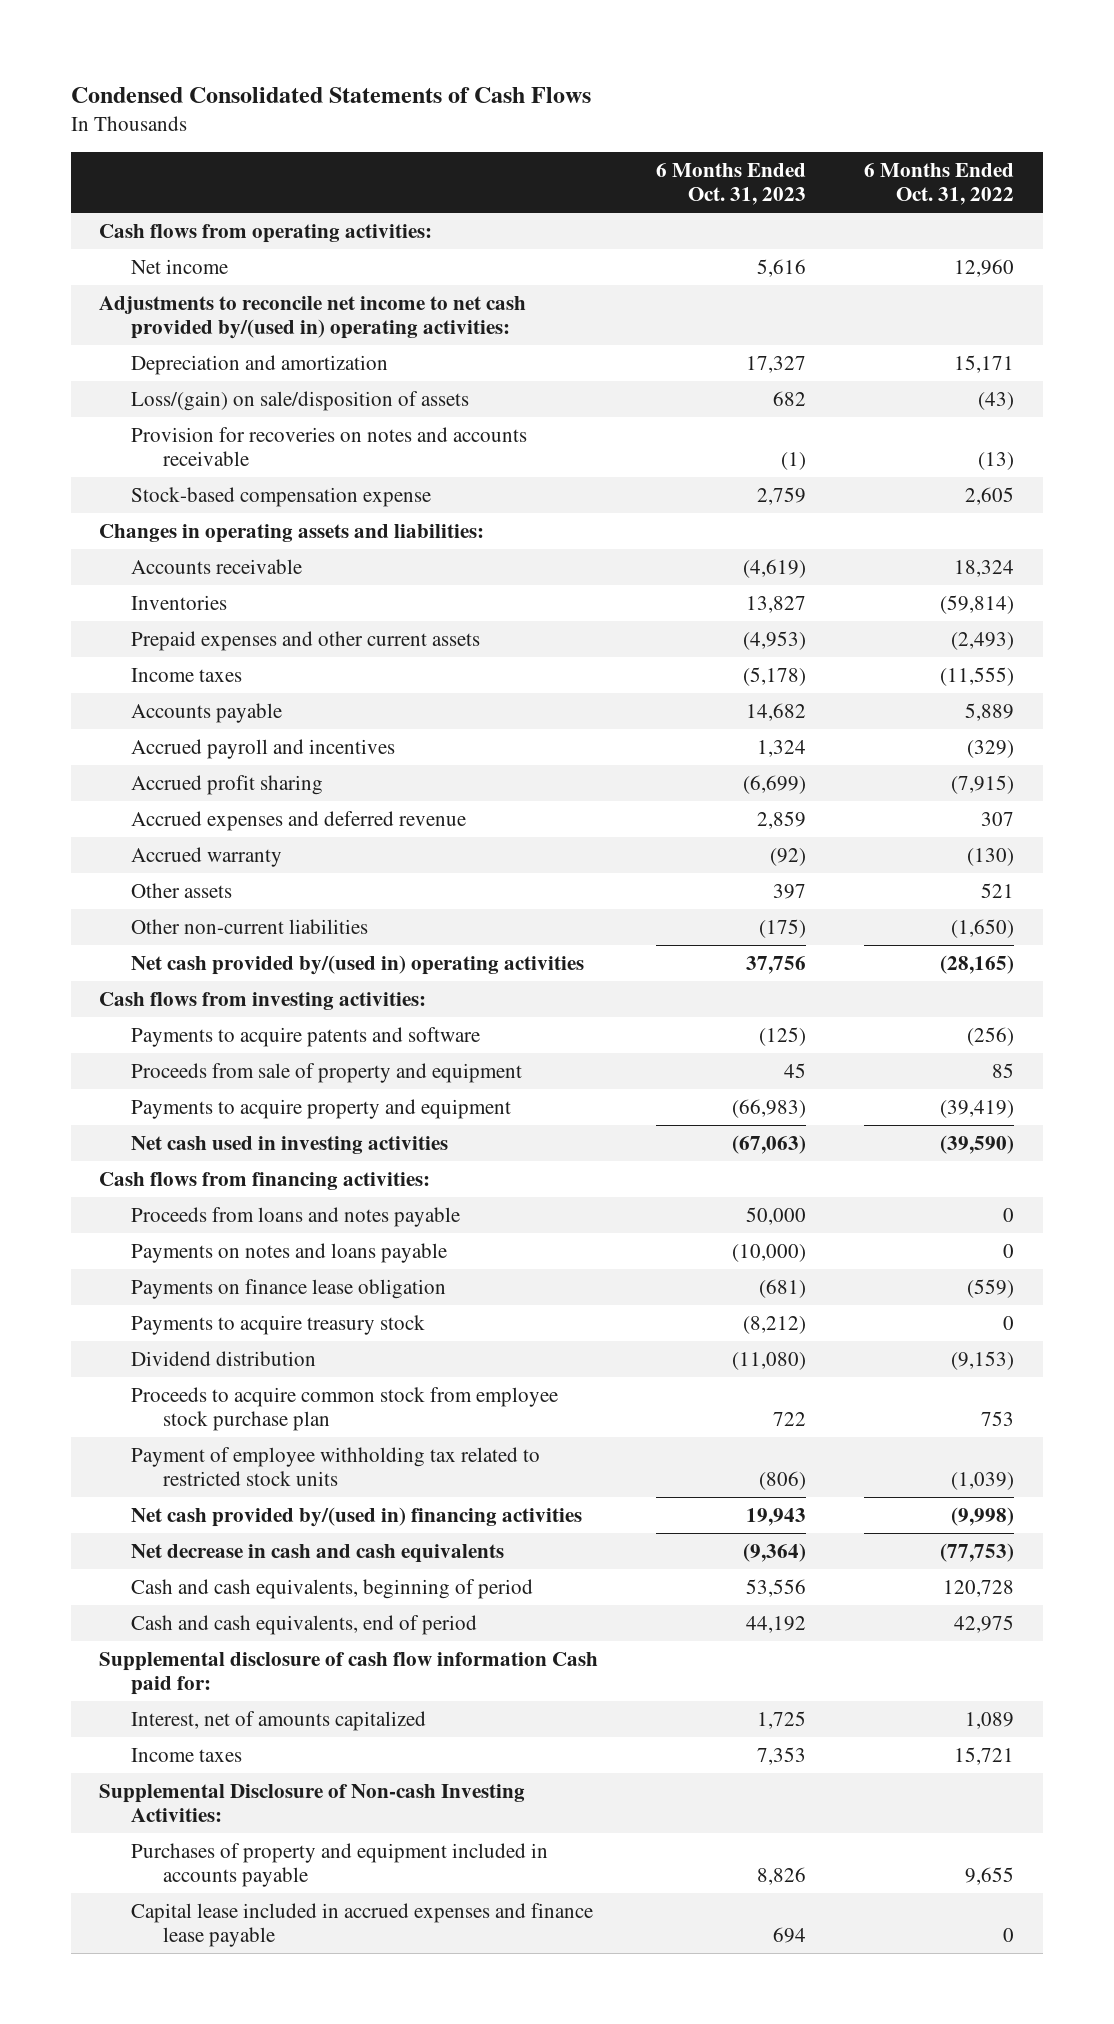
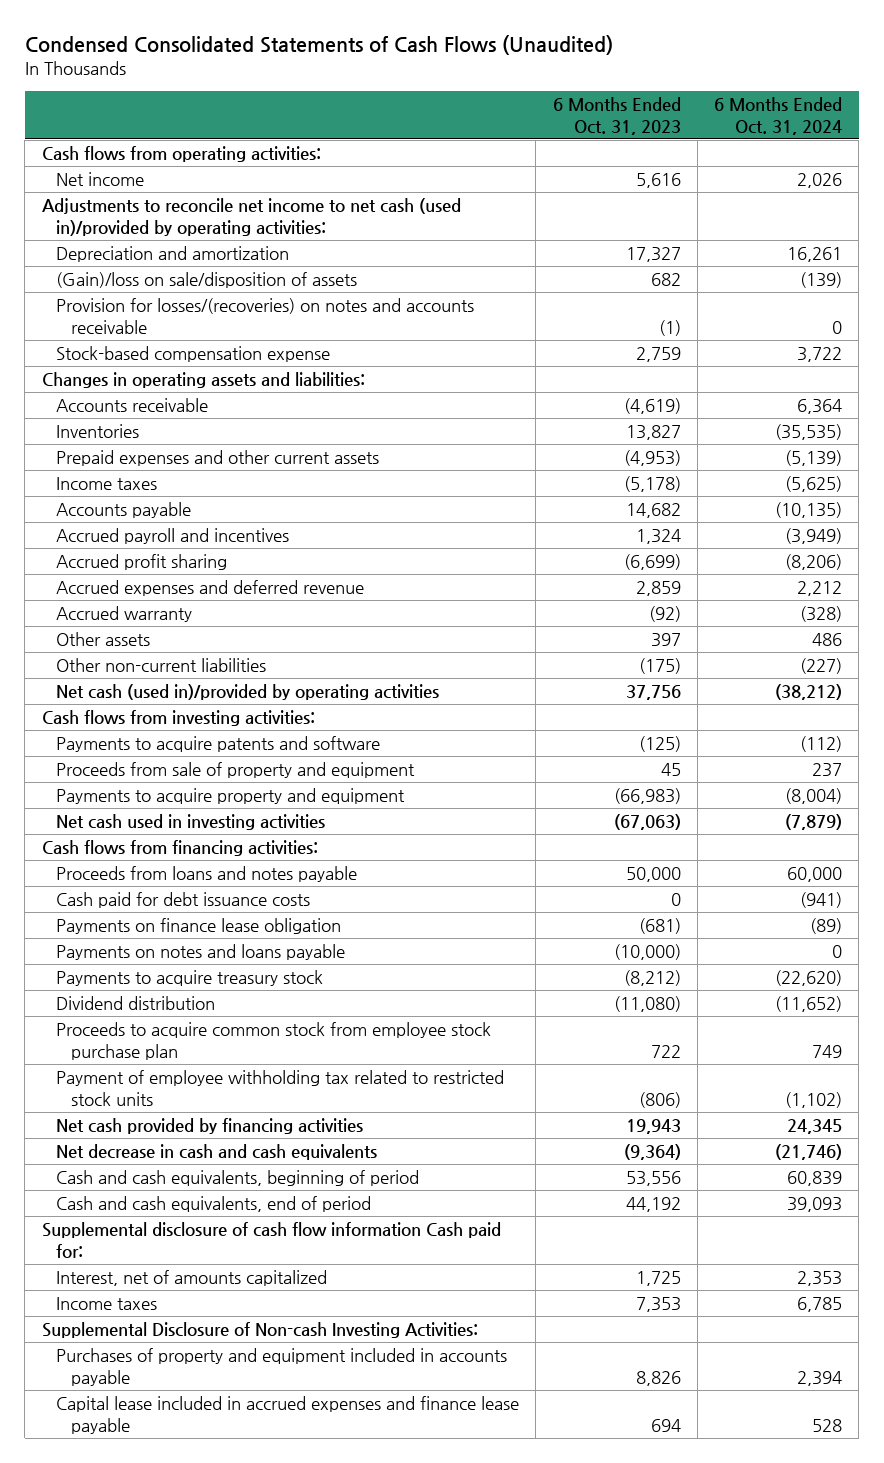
[70,86,591,103] Condensed Consolidated Statements of Cash Flows -> [24,35,613,56] Condensed Consolidated Statements of Cash Flows (Unaudited)
[864,162,1015,206] 6 Months Ended Oct. 31, 2022 -> none
none -> [714,96,843,135] 6 Months Ended Oct. 31, 2024
[99,295,527,340] Adjustments to reconcile net income to net cash provided by/(used in) operating activities: -> [41,197,461,236] Adjustments to reconcile net income to net cash (used in)/provided by operating activities:
[131,390,470,411] Loss/(gain) on sale/disposition of assets -> [56,271,358,288] (Gain)/loss on sale/disposition of assets
[131,426,528,467] Provision for recoveries on notes and accounts receivable -> [56,297,475,334] Provision for losses/(recoveries) on notes and accounts receivable
[131,954,585,975] Net cash provided by/(used in) operating activities -> [56,683,440,700] Net cash (used in)/provided by operating activities
none -> [56,891,311,908] Cash paid for debt issuance costs
[131,1242,448,1263] Payments on notes and loans payable -> [56,943,346,960] Payments on notes and loans payable
[131,1506,583,1527] Net cash provided by/(used in) financing activities -> [56,1117,364,1134] Net cash provided by financing activities

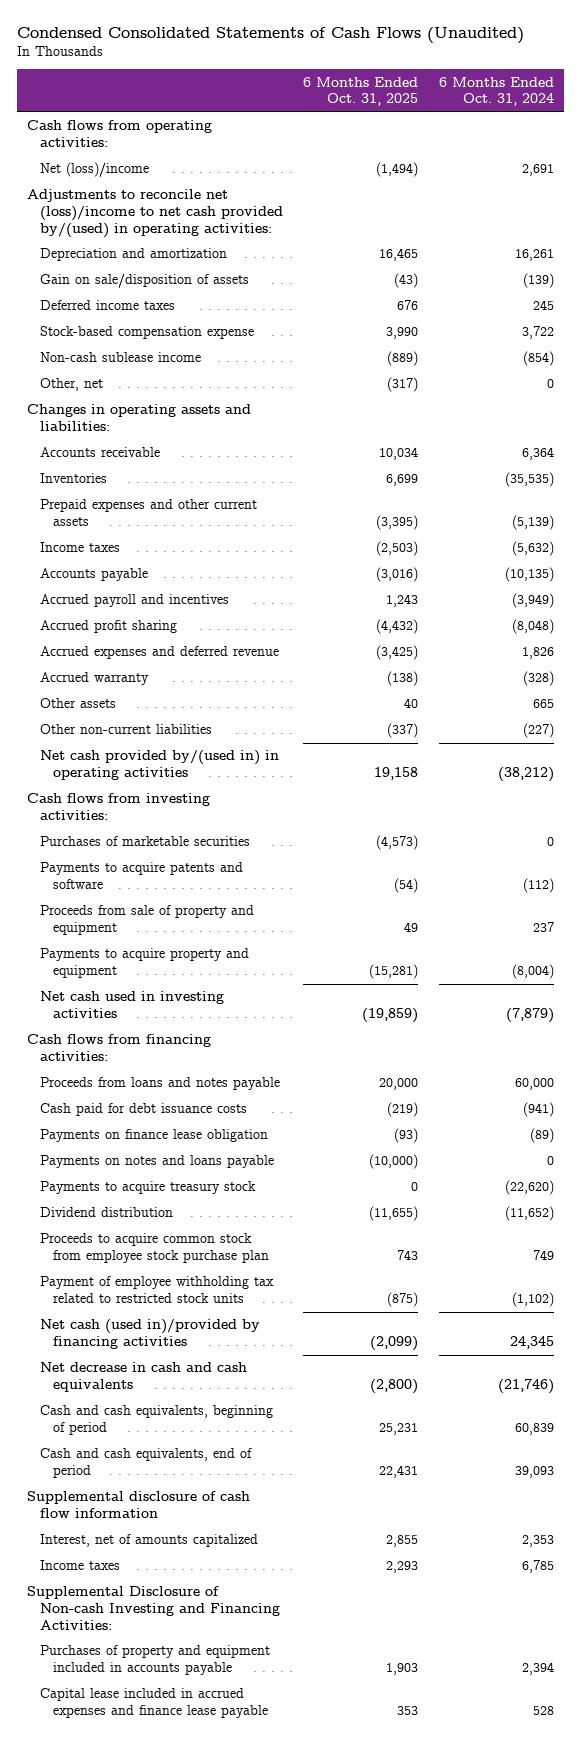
[552,96,681,135] 6 Months Ended Oct. 31, 2023 -> none
none -> [303,76,419,107] 6 Months Ended Oct. 31, 2025
[56,171,145,186] Net income -> [40,162,150,178] Net (loss)/income
[797,172,843,188] 2,026 -> [521,164,554,177] 2,691
[41,197,461,236] Adjustments to reconcile net income to net cash (used in)/provided by operating activities: -> [27,189,284,239] Adjustments to reconcile net (loss)/income to net cash provided by/(used) in operating activities:
[56,297,475,334] Provision for losses/(recoveries) on notes and accounts receivable -> none
[56,271,358,288] (Gain)/loss on sale/disposition of assets -> [40,273,250,289] Gain on sale/disposition of assets
none -> [40,300,176,311] Deferred income taxes
none -> [40,352,202,363] Non-cash sublease income
none -> [40,378,104,392] Other, net
[785,475,843,492] (5,625) -> [511,541,554,557] (5,632)
[785,553,843,570] (8,206) -> [511,619,554,635] (8,048)
[797,580,843,596] 2,212 -> [521,647,554,660] 1,826
[812,632,843,646] 486 -> [532,699,554,709] 665
[56,683,440,700] Net cash (used in)/provided by operating activities -> [40,750,280,781] Net cash provided by/(used in) in operating activities
none -> [40,836,251,847] Purchases of marketable securities
[56,1117,364,1134] Net cash provided by financing activities -> [40,1319,261,1350] Net cash (used in)/provided by financing activities
[41,1221,501,1258] Supplemental disclosure of cash flow information Cash paid for: -> [27,1491,251,1519] Supplemental disclosure of cash flow information
[41,1321,478,1338] Supplemental Disclosure of Non-cash Investing Activities: -> [27,1586,281,1631] Supplemental Disclosure of Non-cash Investing and Financing Activities:

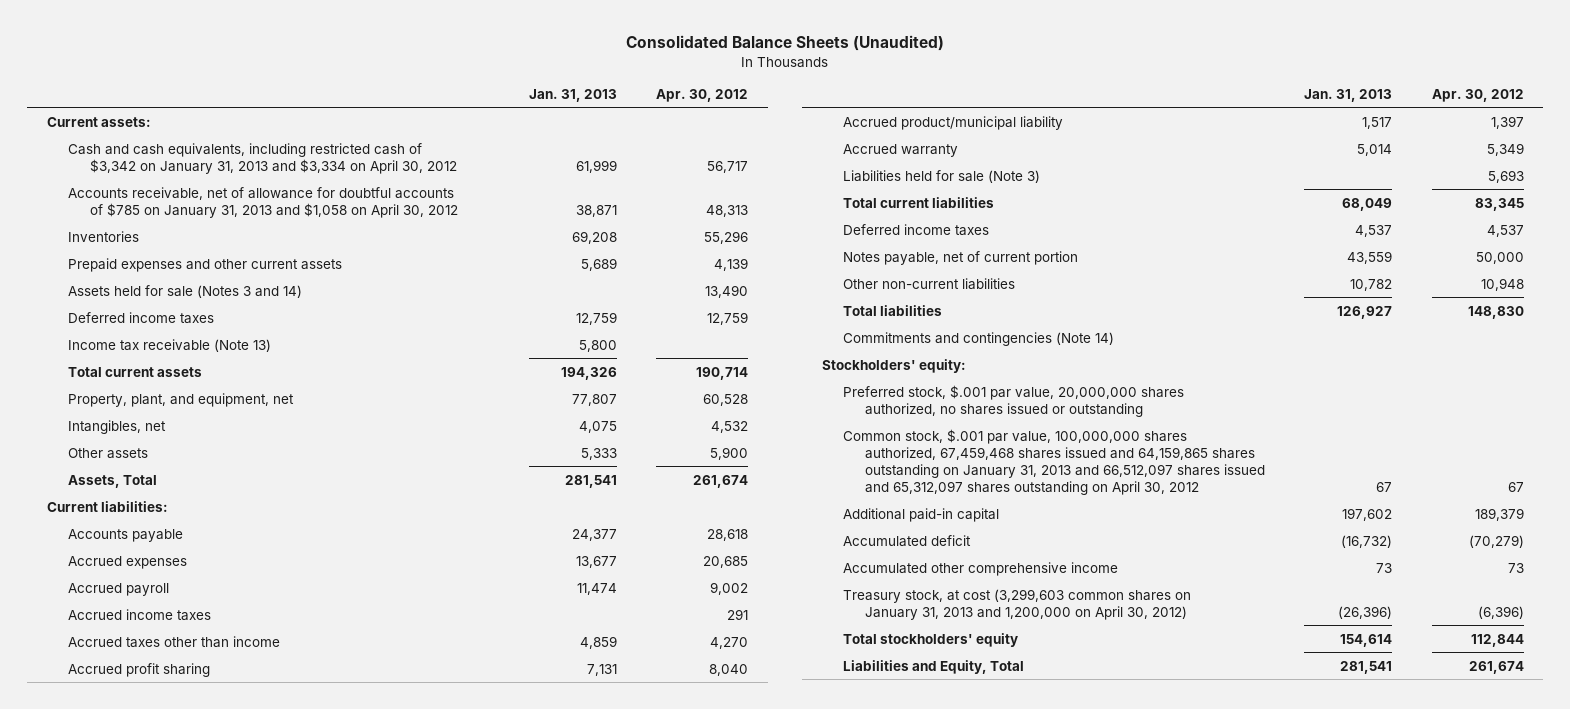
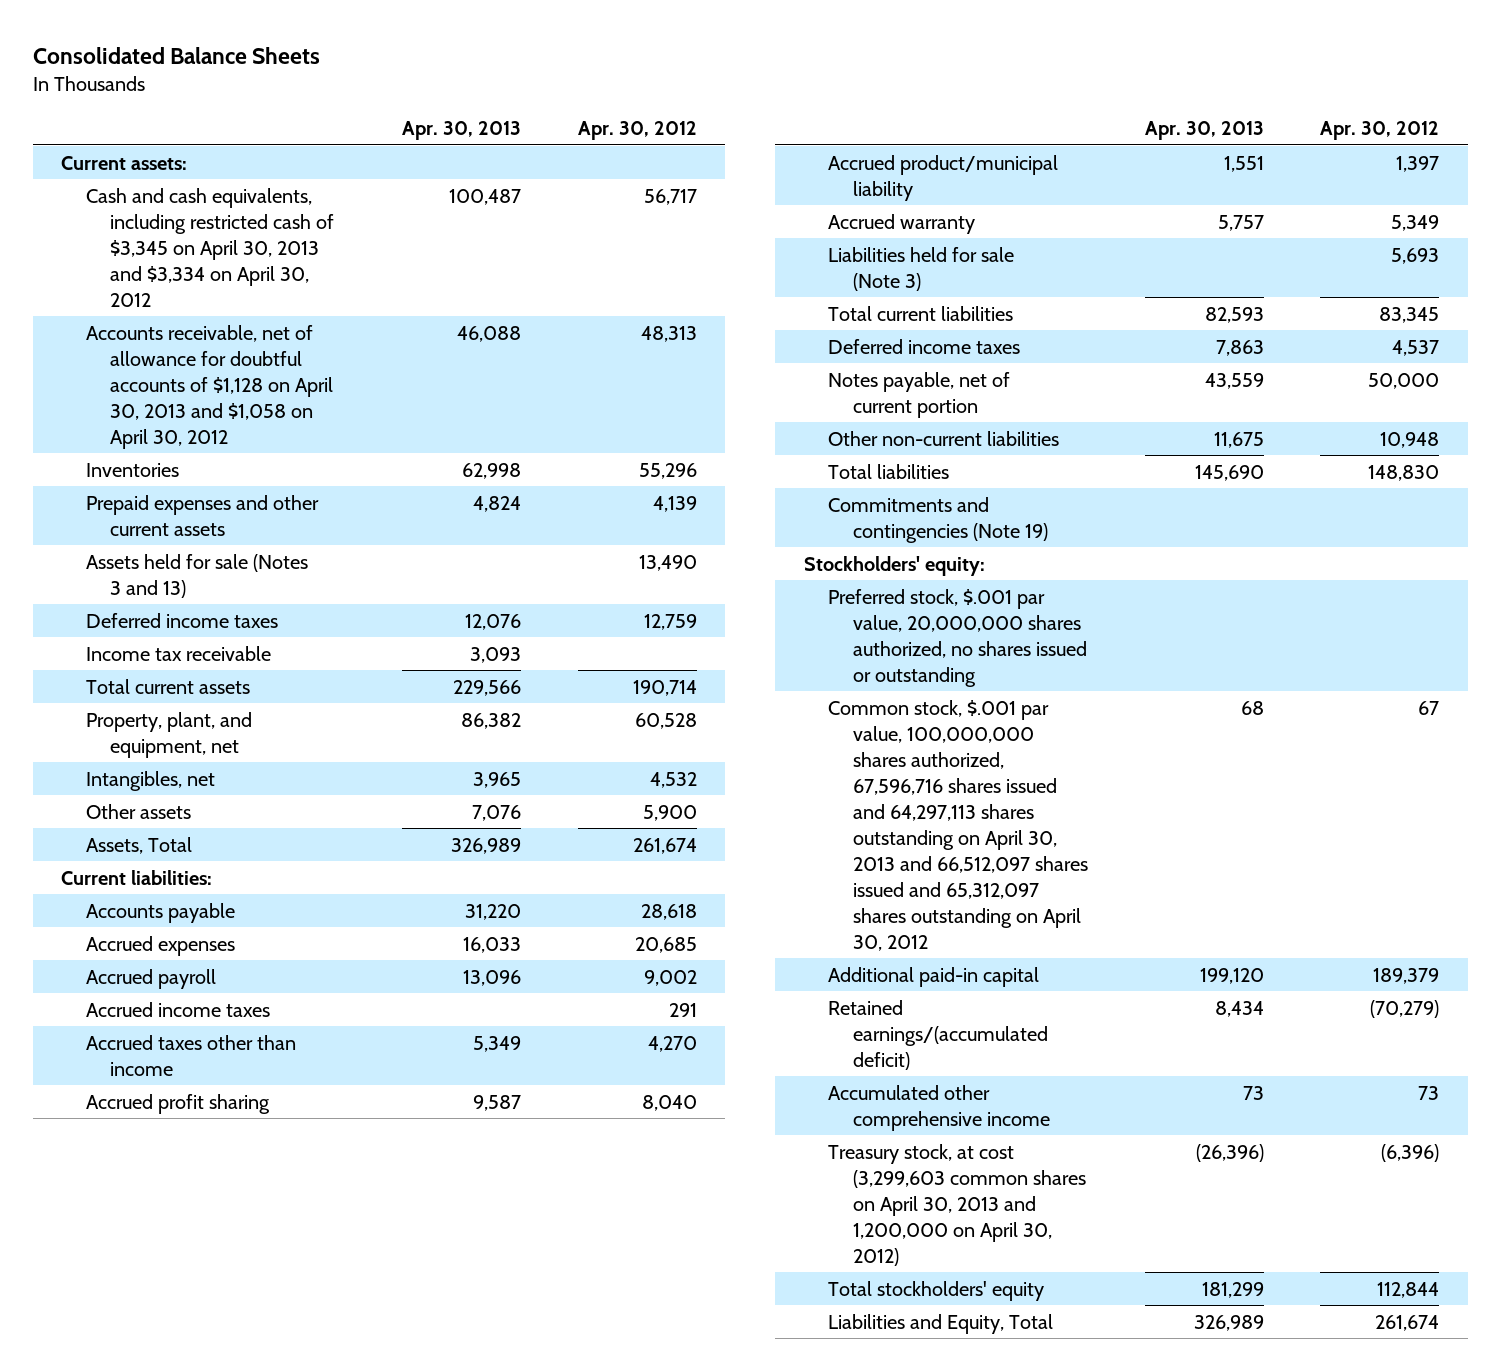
[626,35,945,52] Consolidated Balance Sheets (Unaudited) -> [32,46,320,64] Consolidated Balance Sheets
[529,88,618,102] Jan. 31, 2013 -> none
none -> [402,120,522,140] Apr. 30, 2013
[68,142,458,174] Cash and cash equivalents, including restricted cash of $3,342 on January 31, 2013 and $3,334 on April 30, 2012 -> [85,187,335,307] Cash and cash equivalents, including restricted cash of $3,345 on April 30, 2013 and $3,334 on April 30, 2012
[68,186,459,218] Accounts receivable, net of allowance for doubtful accounts of $785 on January 31, 2013 and $1,058 on April 30, 2012 -> [85,324,334,449] Accounts receivable, net of allowance for doubtful accounts of $1,128 on April 30, 2013 and $1,058 on April 30, 2012
[68,284,303,298] Assets held for sale (Notes 3 and 14) -> [85,553,308,598] Assets held for sale (Notes 3 and 13)
[68,338,272,352] Income tax receivable (Note 13) -> [85,645,271,661] Income tax receivable
[843,331,1115,346] Commitments and contingencies (Note 14) -> [828,496,1049,543] Commitments and contingencies (Note 19)
[843,428,1266,495] Common stock, $.001 par value, 100,000,000 shares authorized, 67,459,468 shares issued and 64,159,865 shares outstanding on January 31, 2013 and 66,512,097 shares issued and 65,312,097 shares outstanding on April 30, 2012 -> [828,699,1089,951] Common stock, $.001 par value, 100,000,000 shares authorized, 67,596,716 shares issued and 64,297,113 shares outstanding on April 30, 2013 and 66,512,097 shares issued and 65,312,097 shares outstanding on April 30, 2012
[843,534,972,547] Accumulated deficit -> [828,999,1049,1070] Retained earnings/(accumulated deficit)
[843,588,1192,620] Treasury stock, at cost (3,299,603 common shares on January 31, 2013 and 1,200,000 on April 30, 2012) -> [828,1143,1087,1266] Treasury stock, at cost (3,299,603 common shares on April 30, 2013 and 1,200,000 on April 30, 2012)

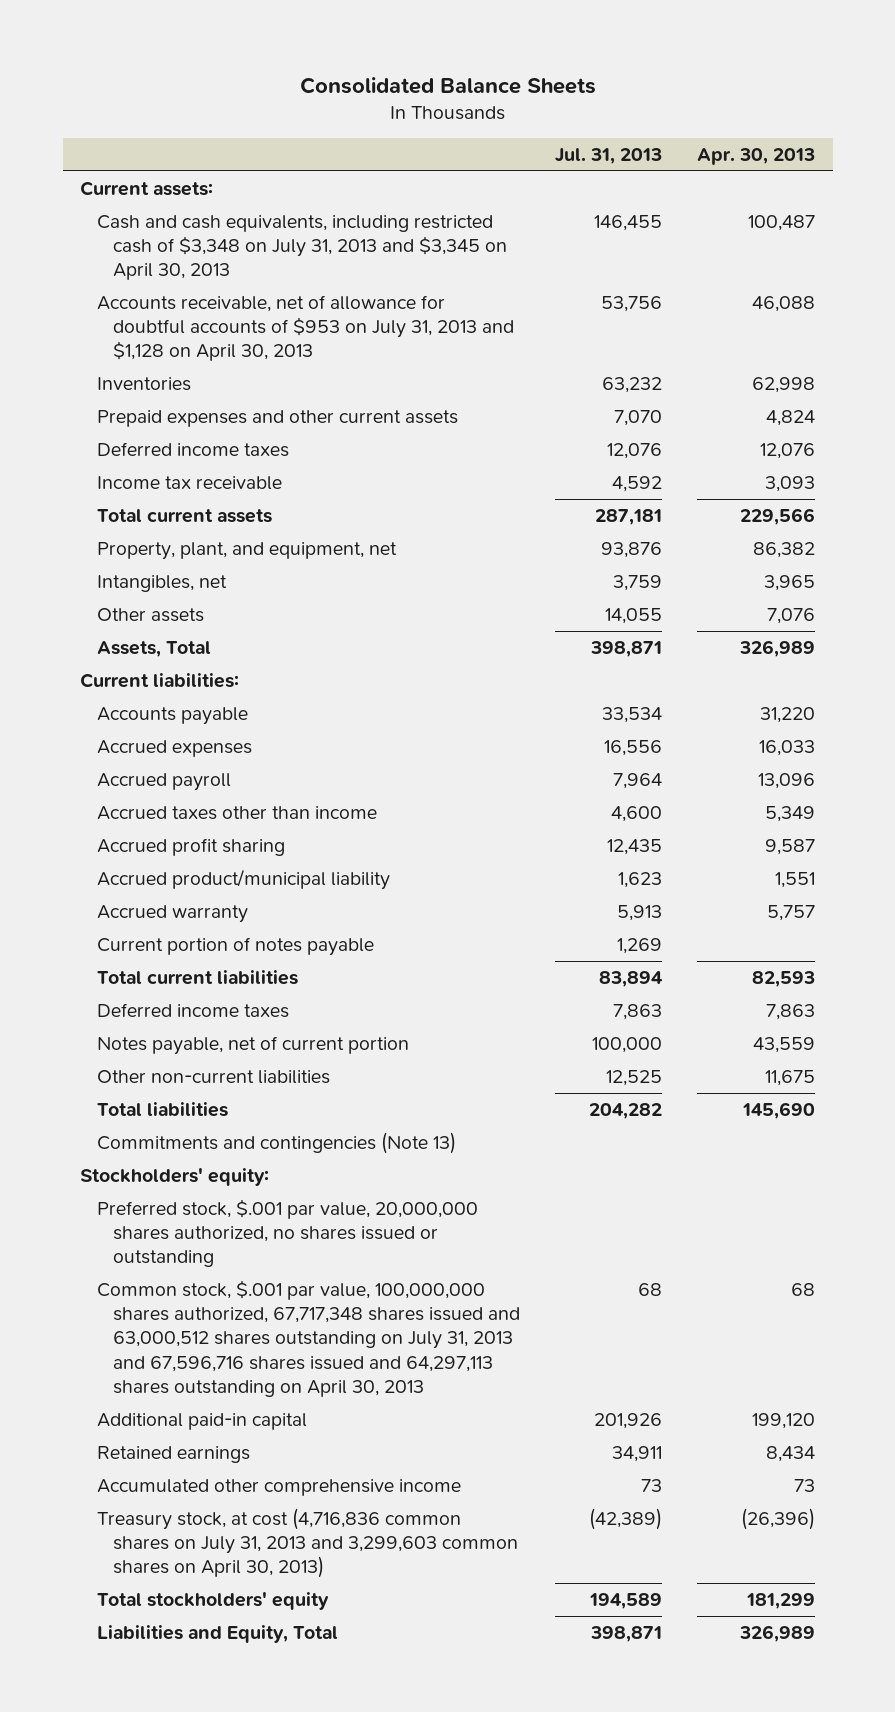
[577,120,697,140] Apr. 30, 2012 -> none
none -> [554,147,662,164] Jul. 31, 2013
[85,187,335,307] Cash and cash equivalents, including restricted cash of $3,345 on April 30, 2013 and $3,334 on April 30, 2012 -> [96,214,507,281] Cash and cash equivalents, including restricted cash of $3,348 on July 31, 2013 and $3,345 on April 30, 2013
[85,324,334,449] Accounts receivable, net of allowance for doubtful accounts of $1,128 on April 30, 2013 and $1,058 on April 30, 2012 -> [96,294,514,362] Accounts receivable, net of allowance for doubtful accounts of $953 on July 31, 2013 and $1,128 on April 30, 2013
[85,553,308,598] Assets held for sale (Notes 3 and 13) -> none
[85,1001,270,1017] Accrued income taxes -> none
[828,246,1015,291] Liabilities held for sale (Note 3) -> none
none -> [96,936,374,956] Current portion of notes payable
[828,496,1049,543] Commitments and contingencies (Note 19) -> [96,1131,456,1154] Commitments and contingencies (Note 13)
[828,699,1089,951] Common stock, $.001 par value, 100,000,000 shares authorized, 67,596,716 shares issued and 64,297,113 shares outstanding on April 30, 2013 and 66,512,097 shares issued and 65,312,097 shares outstanding on April 30, 2012 -> [96,1279,520,1397] Common stock, $.001 par value, 100,000,000 shares authorized, 67,717,348 shares issued and 63,000,512 shares outstanding on July 31, 2013 and 67,596,716 shares issued and 64,297,113 shares outstanding on April 30, 2013
[828,999,1049,1070] Retained earnings/(accumulated deficit) -> [96,1445,250,1463] Retained earnings
[828,1143,1087,1266] Treasury stock, at cost (3,299,603 common shares on April 30, 2013 and 1,200,000 on April 30, 2012) -> [96,1507,518,1579] Treasury stock, at cost (4,716,836 common shares on July 31, 2013 and 3,299,603 common shares on April 30, 2013)

